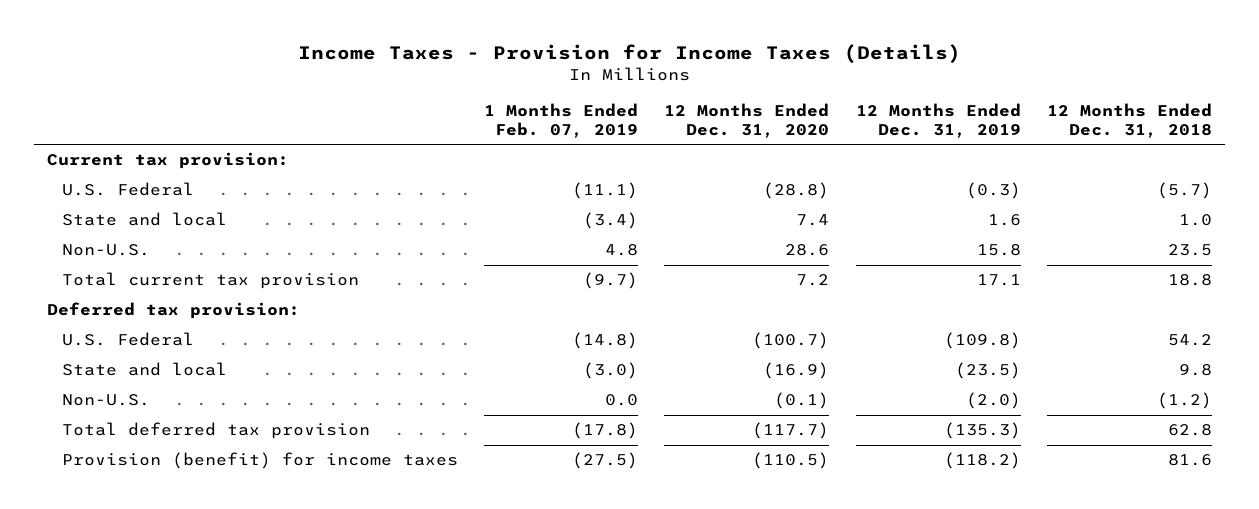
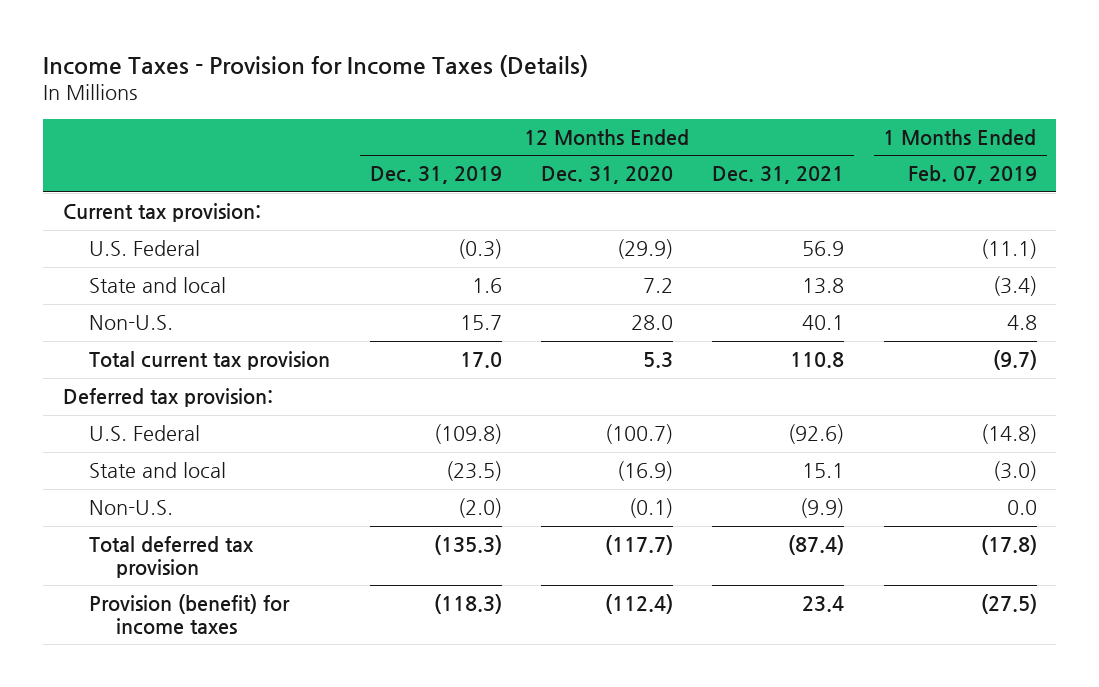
[1046,102,1212,138] 12 Months Ended Dec. 31, 2018 -> none
none -> [712,166,845,185] Dec. 31, 2021
[763,182,830,200] (28.8) -> [616,239,673,260] (29.9)
[796,214,830,227] 7.4 -> [642,278,673,294] 7.2
[785,244,830,257] 28.6 -> [630,315,673,331] 28.0
[976,244,1021,257] 15.8 -> [459,315,502,331] 15.7
[796,274,830,287] 7.2 -> [642,352,673,369] 5.3
[976,274,1021,287] 17.1 -> [459,352,502,369] 17.0
[752,452,830,470] (110.5) -> [604,594,673,615] (112.4)
[943,452,1021,470] (118.2) -> [433,594,502,615] (118.3)

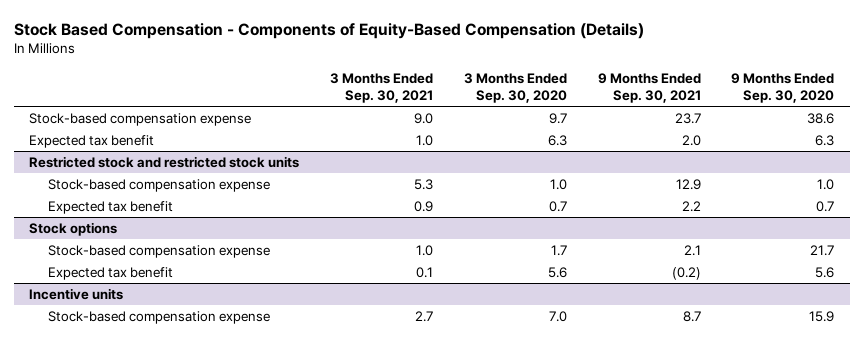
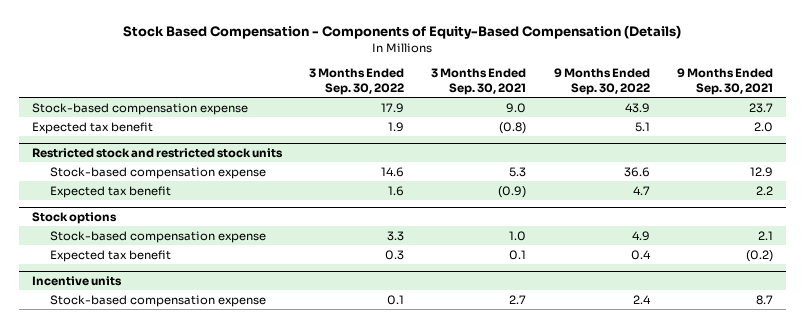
[463,72,567,104] 3 Months Ended Sep. 30, 2020 -> none
[731,72,835,104] 9 Months Ended Sep. 30, 2020 -> none
none -> [309,67,405,95] 3 Months Ended Sep. 30, 2022
none -> [553,67,650,95] 9 Months Ended Sep. 30, 2022
[415,134,433,146] 1.0 -> [499,121,527,134] (0.8)
[413,200,433,212] 0.9 -> [498,185,527,198] (0.9)

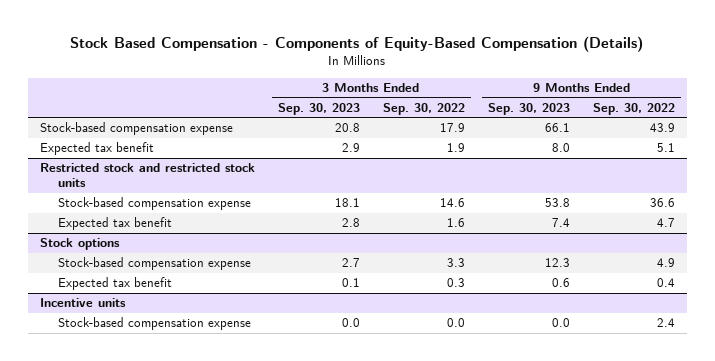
[431,67,527,95] 3 Months Ended Sep. 30, 2021 -> none
[676,67,773,95] 9 Months Ended Sep. 30, 2021 -> none
none -> [277,102,360,115] Sep. 30, 2023
none -> [487,102,570,115] Sep. 30, 2023
[387,294,405,305] 0.1 -> [446,318,465,328] 0.0

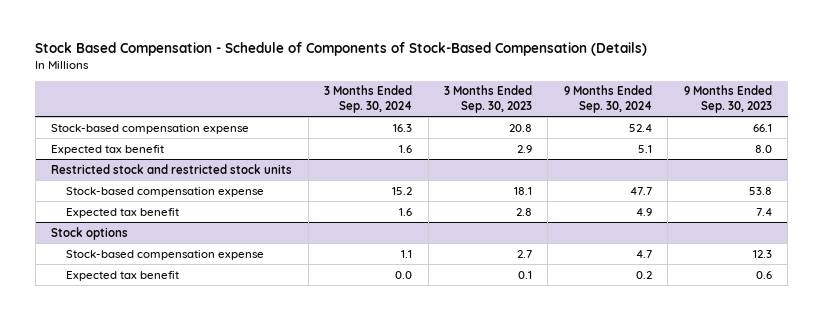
[70,35,644,52] Stock Based Compensation - Components of Equity-Based Compensation (Details) -> [35,42,648,57] Stock Based Compensation - Schedule of Components of Stock-Based Compensation (Details)
[382,102,465,115] Sep. 30, 2022 -> none
[593,102,676,115] Sep. 30, 2022 -> none
none -> [324,85,413,113] 3 Months Ended Sep. 30, 2024
none -> [563,85,652,113] 9 Months Ended Sep. 30, 2024
[39,298,126,308] Incentive units -> none
[58,317,252,331] Stock-based compensation expense -> none

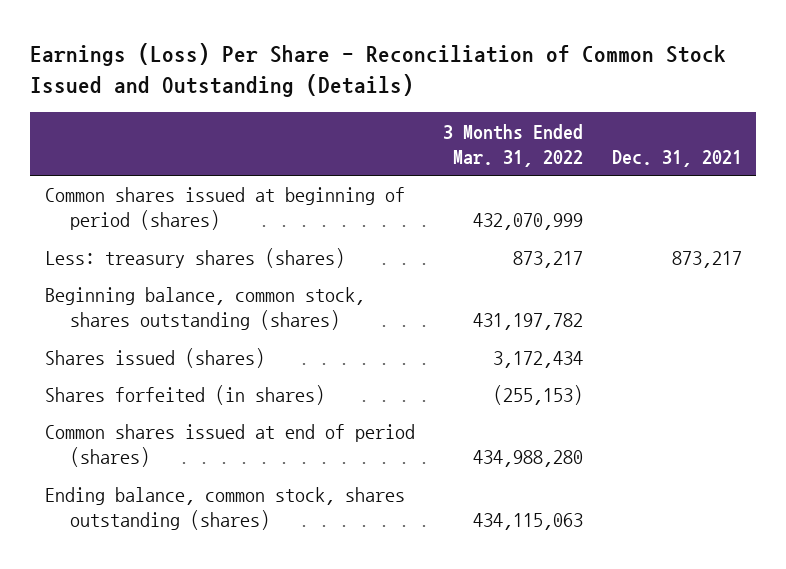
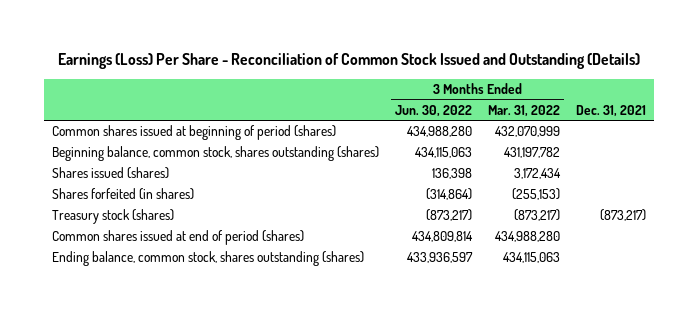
none -> [395,104,473,117] Jun. 30, 2022
[44,248,345,269] Less: treasury shares (shares) -> none
none -> [52,209,175,225] Treasury stock (shares)

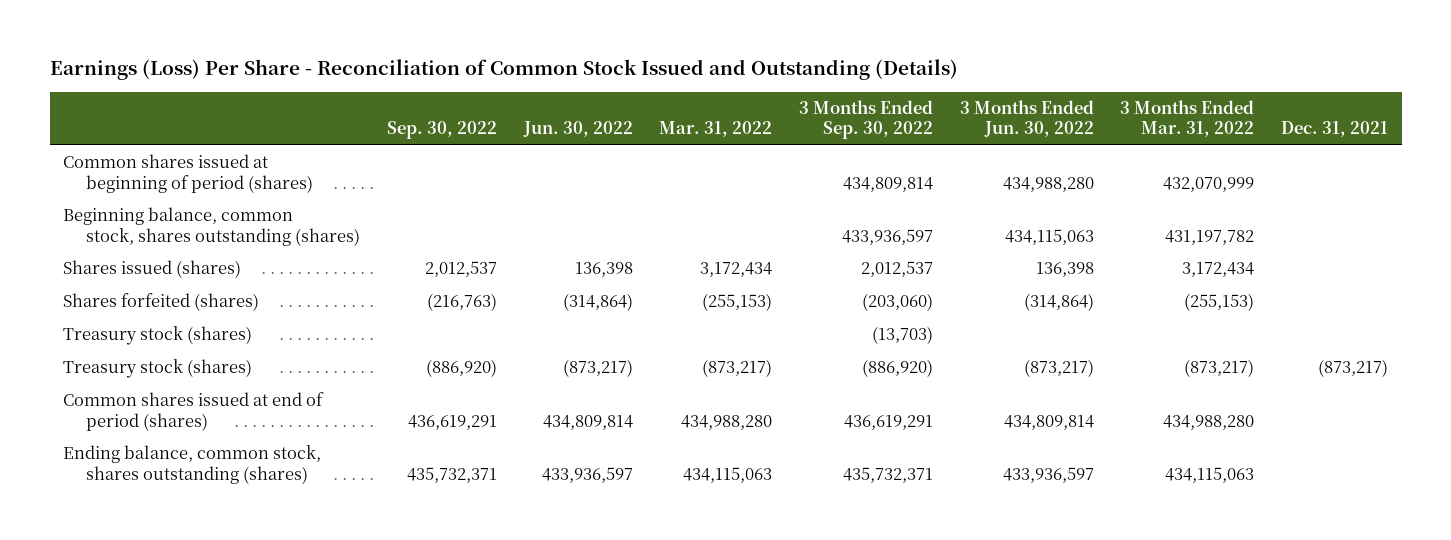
none -> [386,121,497,140] Sep. 30, 2022
none -> [522,121,633,138] Jun. 30, 2022
none -> [659,121,773,138] Mar. 31, 2022
none -> [799,99,934,140] 3 Months Ended Sep. 30, 2022
[52,188,195,201] Shares forfeited (in shares) -> [63,293,260,312] Shares forfeited (shares)
none -> [63,326,253,346] Treasury stock (shares)

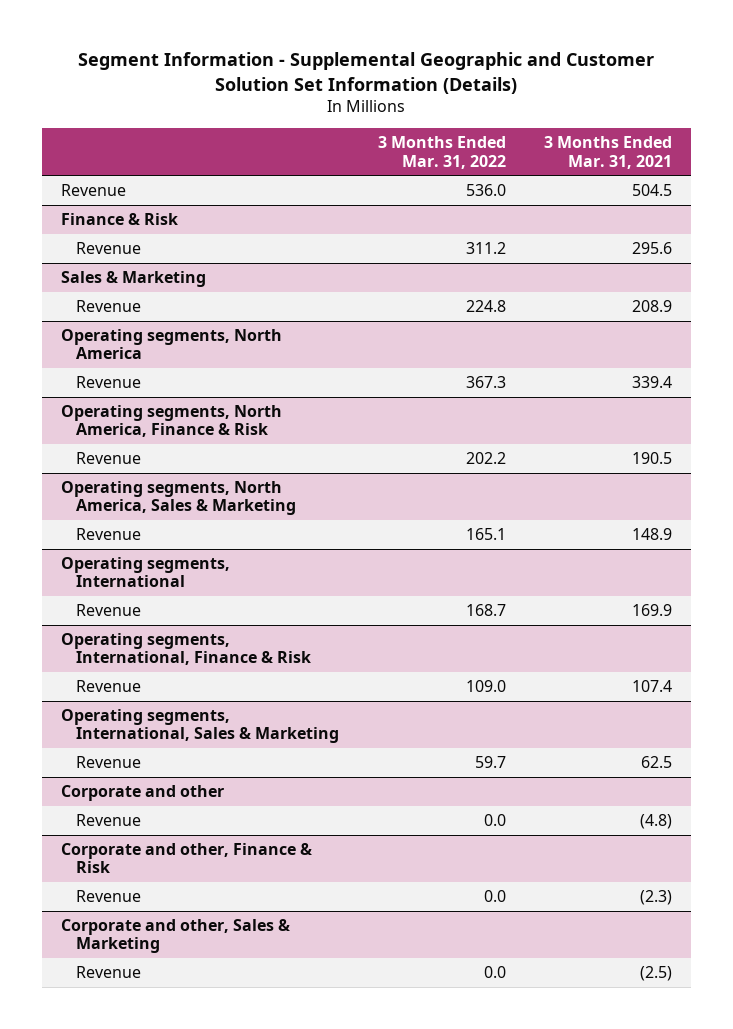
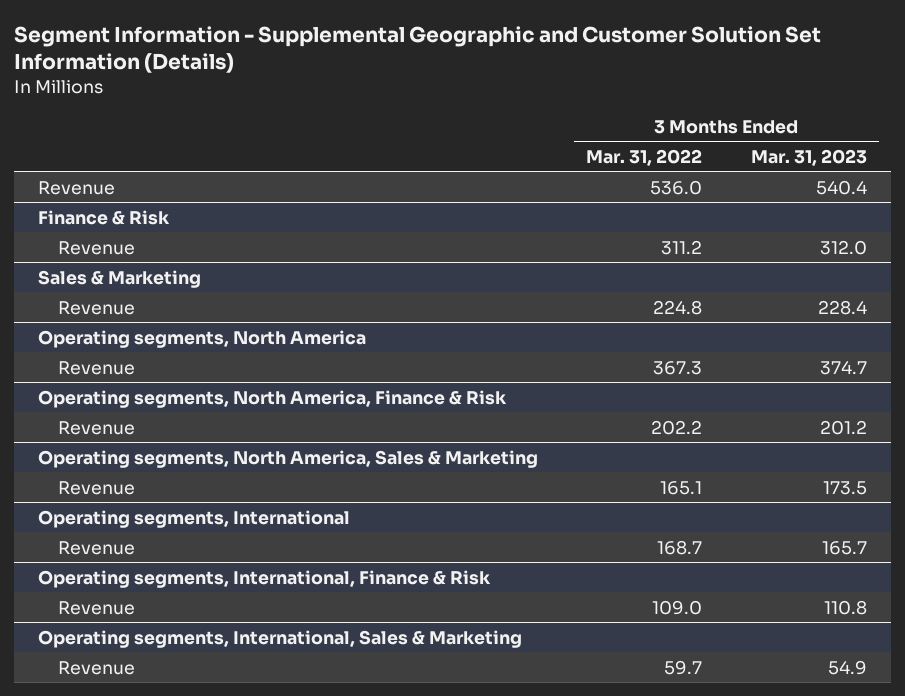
[544,136,673,169] 3 Months Ended Mar. 31, 2021 -> none
none -> [750,148,867,166] Mar. 31, 2023
[60,785,224,802] Corporate and other -> none
[76,814,142,827] Revenue -> none
[60,843,312,874] Corporate and other, Finance & Risk -> none
[76,890,142,903] Revenue -> none
[60,919,290,954] Corporate and other, Sales & Marketing -> none
[76,966,142,979] Revenue -> none

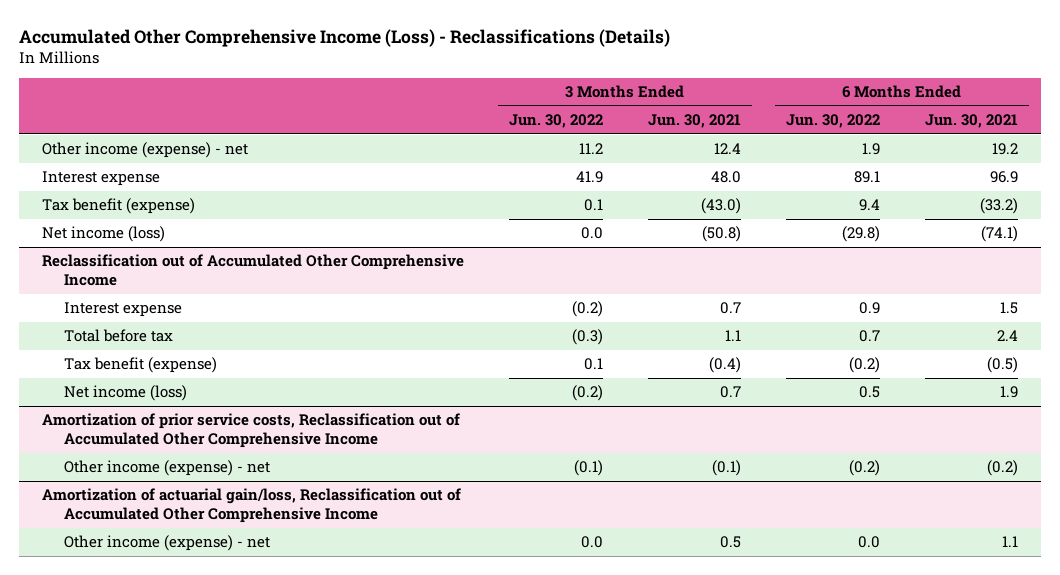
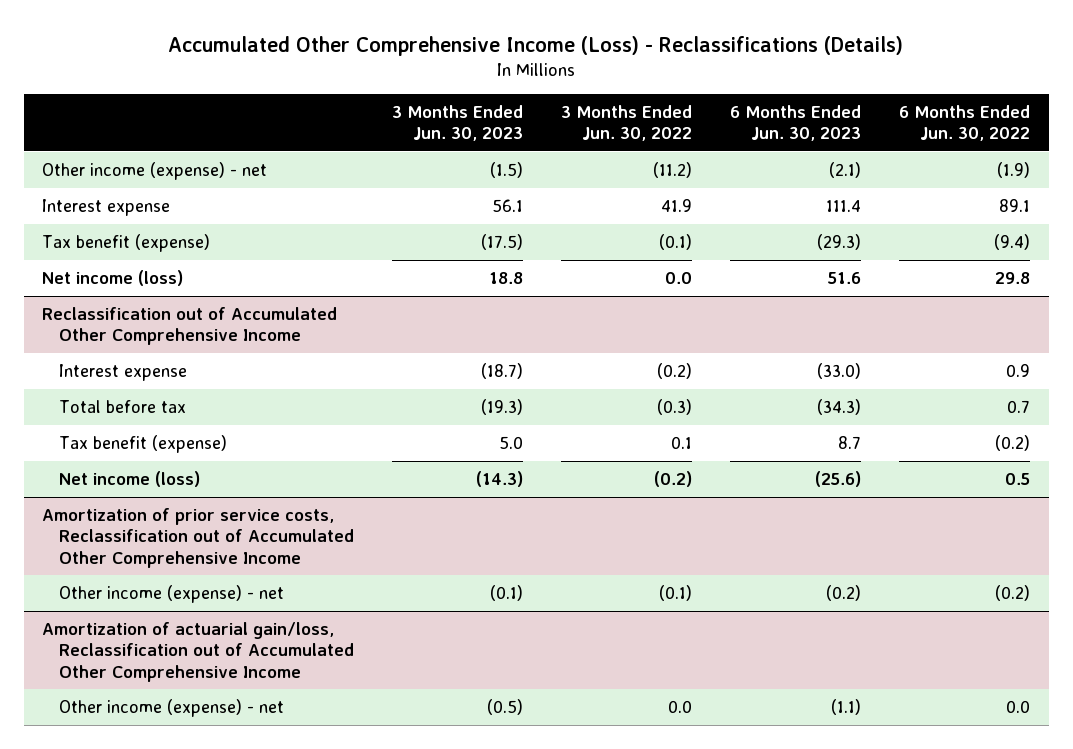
[647,114,741,129] Jun. 30, 2021 -> none
[924,114,1018,129] Jun. 30, 2021 -> none
none -> [392,104,524,142] 3 Months Ended Jun. 30, 2023
none -> [730,104,862,142] 6 Months Ended Jun. 30, 2023
[578,143,603,155] 11.2 -> [653,161,693,178] (11.2)
[861,143,880,156] 1.9 -> [997,161,1031,178] (1.9)
[583,199,603,212] 0.1 -> [659,233,693,250] (0.1)
[858,199,880,212] 9.4 -> [994,233,1031,250] (9.4)
[841,226,880,243] (29.8) -> [995,271,1031,284] 29.8

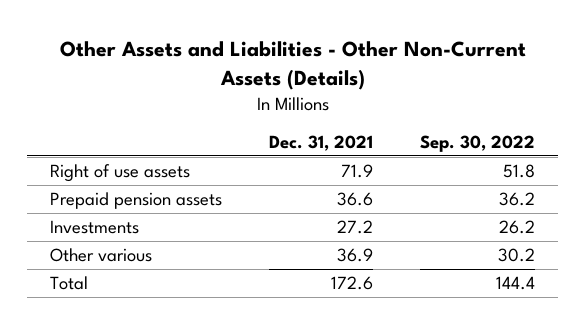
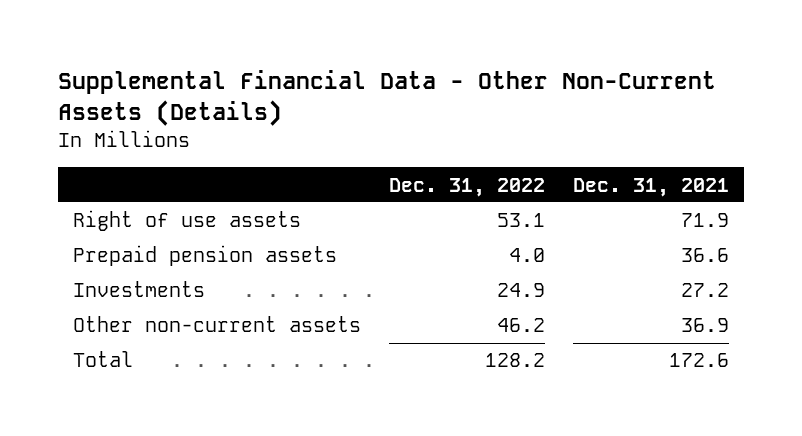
[59,40,526,90] Other Assets and Liabilities - Other Non-Current Assets (Details) -> [58,70,717,127] Supplemental Financial Data - Other Non-Current Assets (Details)
[420,135,536,153] Sep. 30, 2022 -> none
none -> [389,177,546,197] Dec. 31, 2022
[50,247,153,262] Other various -> [72,316,361,333] Other non-current assets

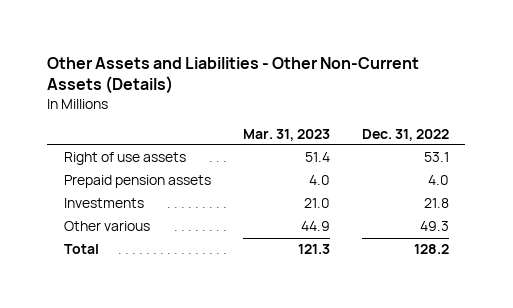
[58,70,717,127] Supplemental Financial Data - Other Non-Current Assets (Details) -> [47,56,420,95] Other Assets and Liabilities - Other Non-Current Assets (Details)
[573,177,730,197] Dec. 31, 2021 -> none
none -> [242,128,330,141] Mar. 31, 2023
[497,283,546,298] 24.9 -> [424,198,450,209] 21.8
[72,316,361,333] Other non-current assets -> [63,221,150,232] Other various
[497,318,546,333] 46.2 -> [420,221,450,232] 49.3

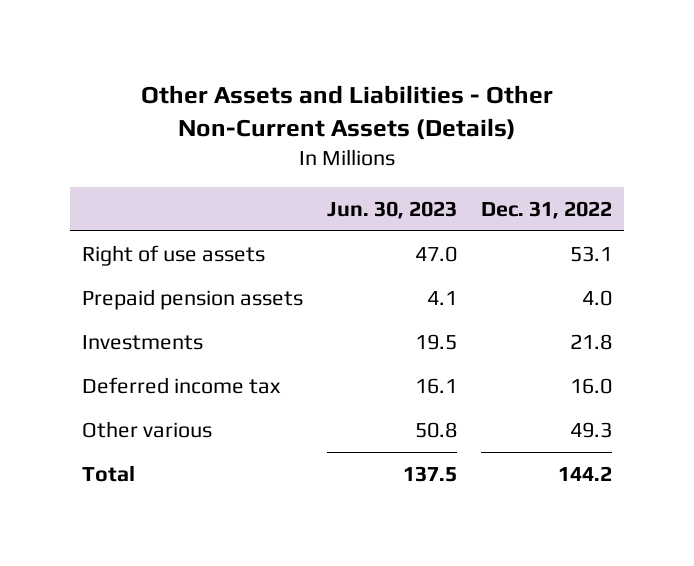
[242,128,330,141] Mar. 31, 2023 -> none
none -> [326,200,457,219] Jun. 30, 2023
none -> [81,376,281,394] Deferred income tax
[414,244,450,255] 128.2 -> [557,465,612,481] 144.2

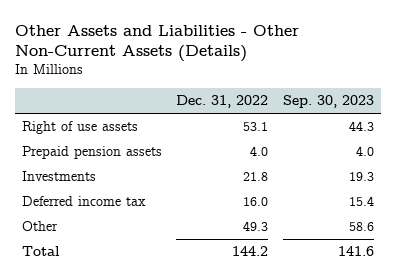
[326,200,457,219] Jun. 30, 2023 -> none
none -> [282,95,374,109] Sep. 30, 2023
[81,420,212,438] Other various -> [21,221,58,232] Other

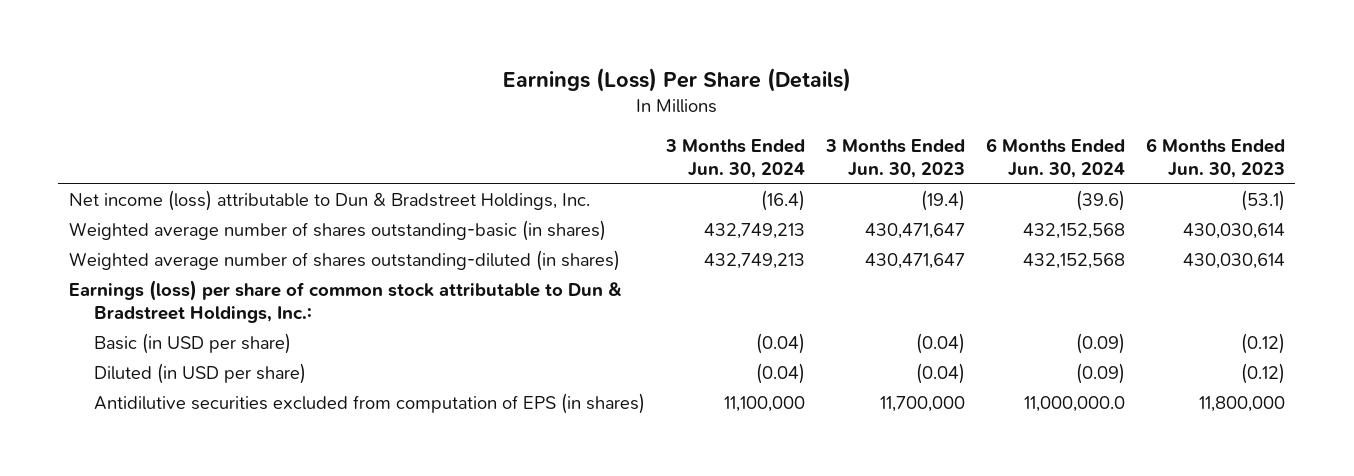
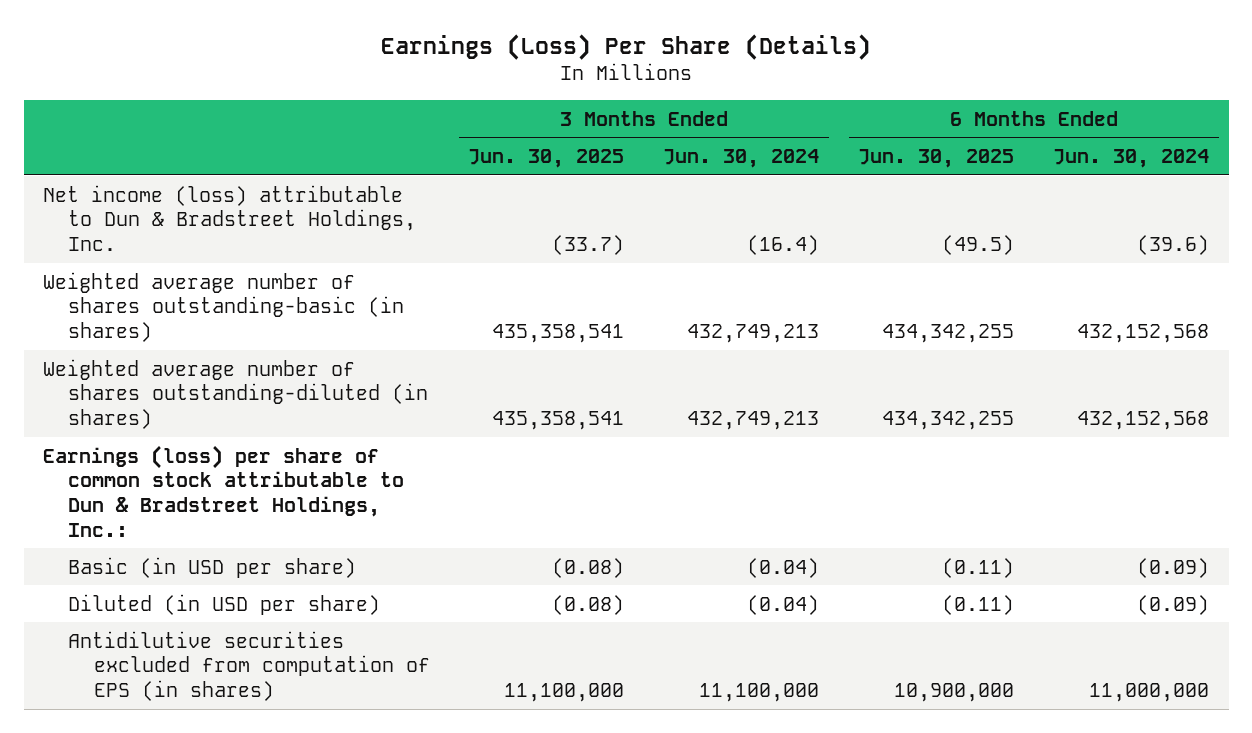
[825,139,966,179] 3 Months Ended Jun. 30, 2023 -> none
[1145,138,1285,179] 6 Months Ended Jun. 30, 2023 -> none
none -> [468,148,625,168] Jun. 30, 2025
none -> [858,148,1015,168] Jun. 30, 2025
[1023,396,1125,413] 11,000,000.0 -> [1089,682,1210,702] 11,000,000

